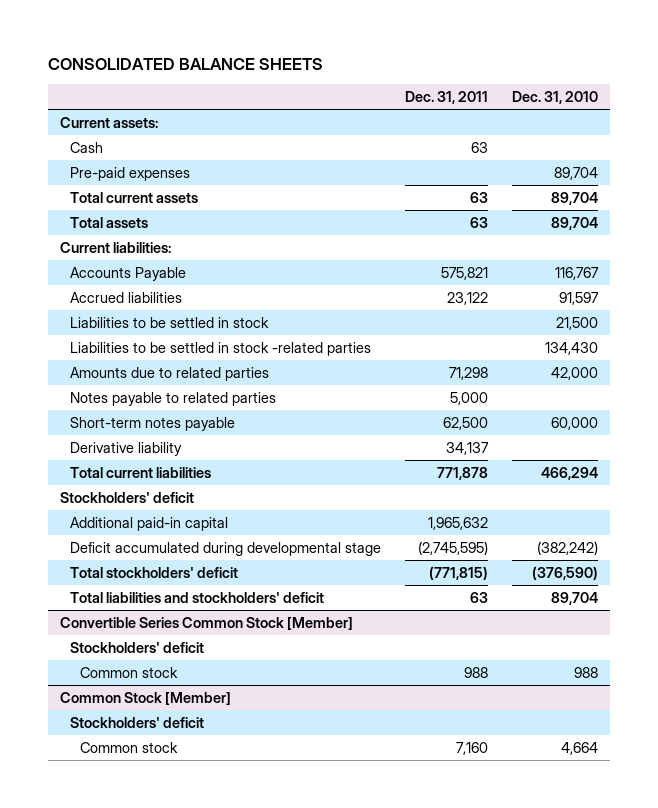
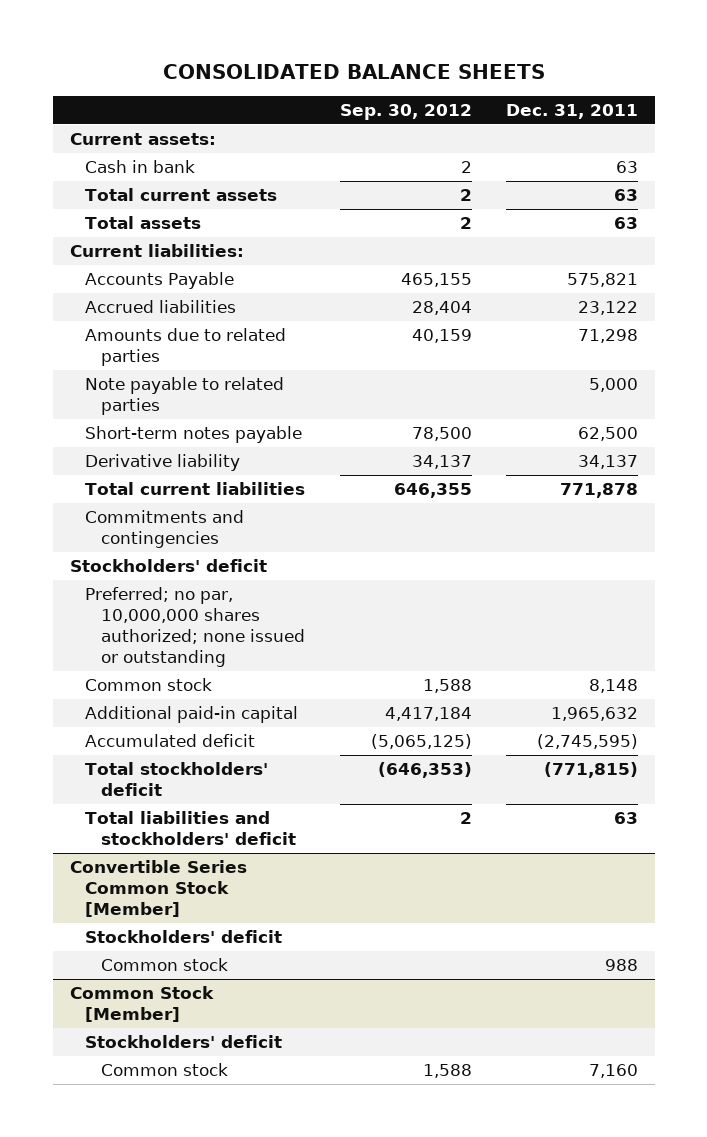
[512,91,599,105] Dec. 31, 2010 -> none
none -> [339,103,472,120] Sep. 30, 2012
[70,166,191,181] Pre-paid expenses -> none
[70,141,104,153] Cash -> [85,160,196,174] Cash in bank
[70,316,270,328] Liabilities to be settled in stock -> none
[70,341,372,356] Liabilities to be settled in stock -related parties -> none
[70,391,277,406] Notes payable to related parties -> [85,377,285,416] Note payable to related parties
none -> [85,510,245,549] Commitments and contingencies
none -> [85,587,305,667] Preferred; no par, 10,000,000 shares authorized; none issued or outstanding
none -> [85,678,213,692] Common stock
[70,541,382,556] Deficit accumulated during developmental stage -> [85,734,256,748] Accumulated deficit

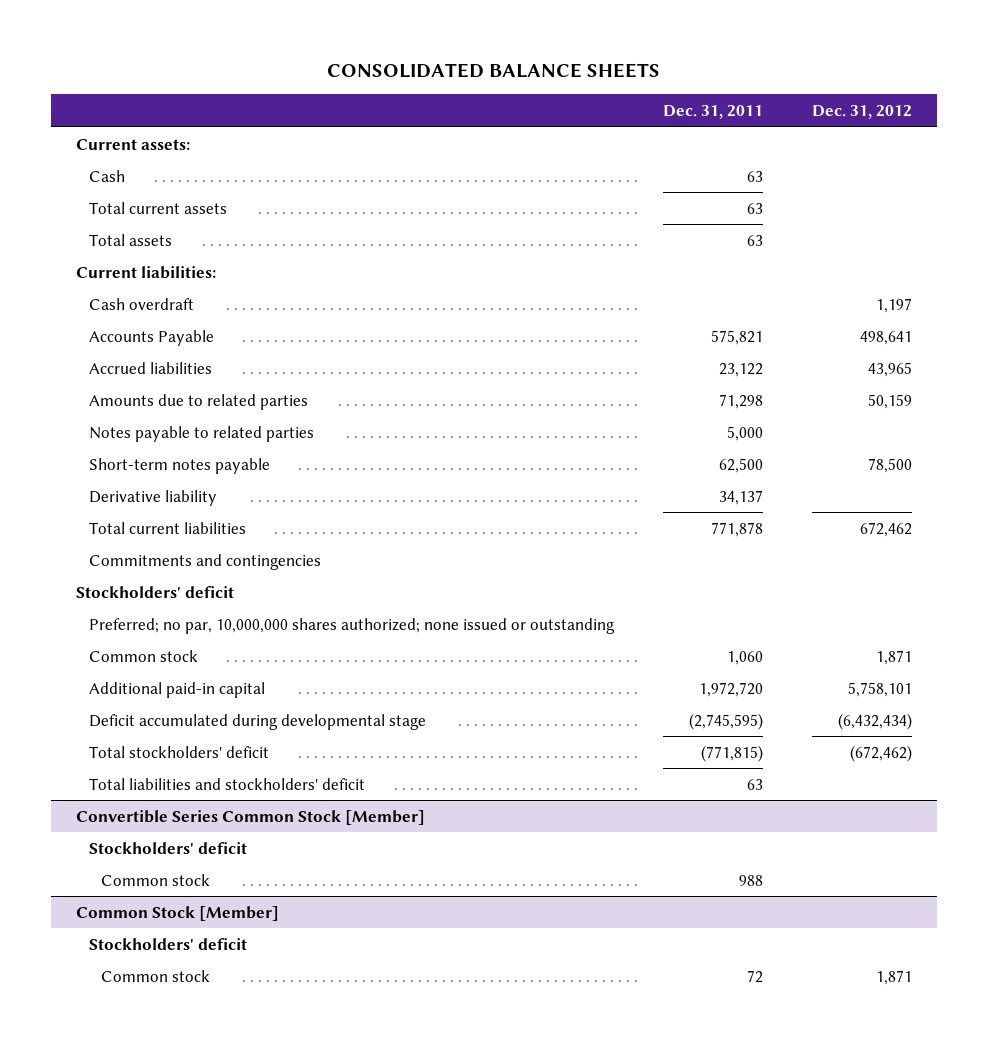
[339,103,472,120] Sep. 30, 2012 -> none
none -> [812,105,913,120] Dec. 31, 2012
[85,160,196,174] Cash in bank -> [88,169,125,182] Cash
none -> [88,297,194,310] Cash overdraft
[85,377,285,416] Note payable to related parties -> [88,425,314,442] Notes payable to related parties
[588,679,638,694] 8,148 -> [726,650,763,665] 1,060
[550,707,638,722] 1,965,632 -> [698,681,763,697] 1,972,720
[85,734,256,748] Accumulated deficit -> [88,713,426,730] Deficit accumulated during developmental stage
[588,1064,638,1079] 7,160 -> [746,969,763,983] 72

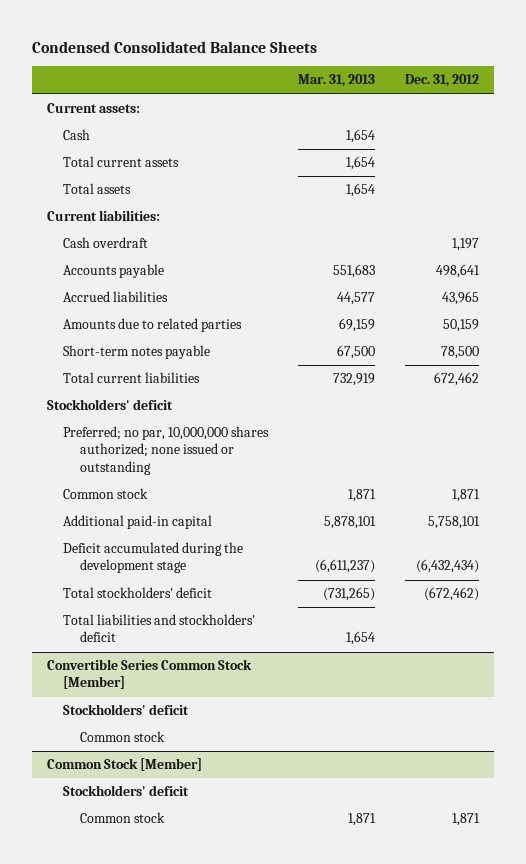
[326,63,660,79] CONSOLIDATED BALANCE SHEETS -> [31,40,317,53] Condensed Consolidated Balance Sheets
[662,105,763,120] Dec. 31, 2011 -> none
none -> [298,74,376,88] Mar. 31, 2013
[88,329,214,346] Accounts Payable -> [63,264,165,279] Accounts payable
[88,425,314,442] Notes payable to related parties -> none
[88,489,217,506] Derivative liability -> none
[88,553,321,570] Commitments and contingencies -> none
[88,713,426,730] Deficit accumulated during developmental stage -> [63,542,244,574] Deficit accumulated during the development stage

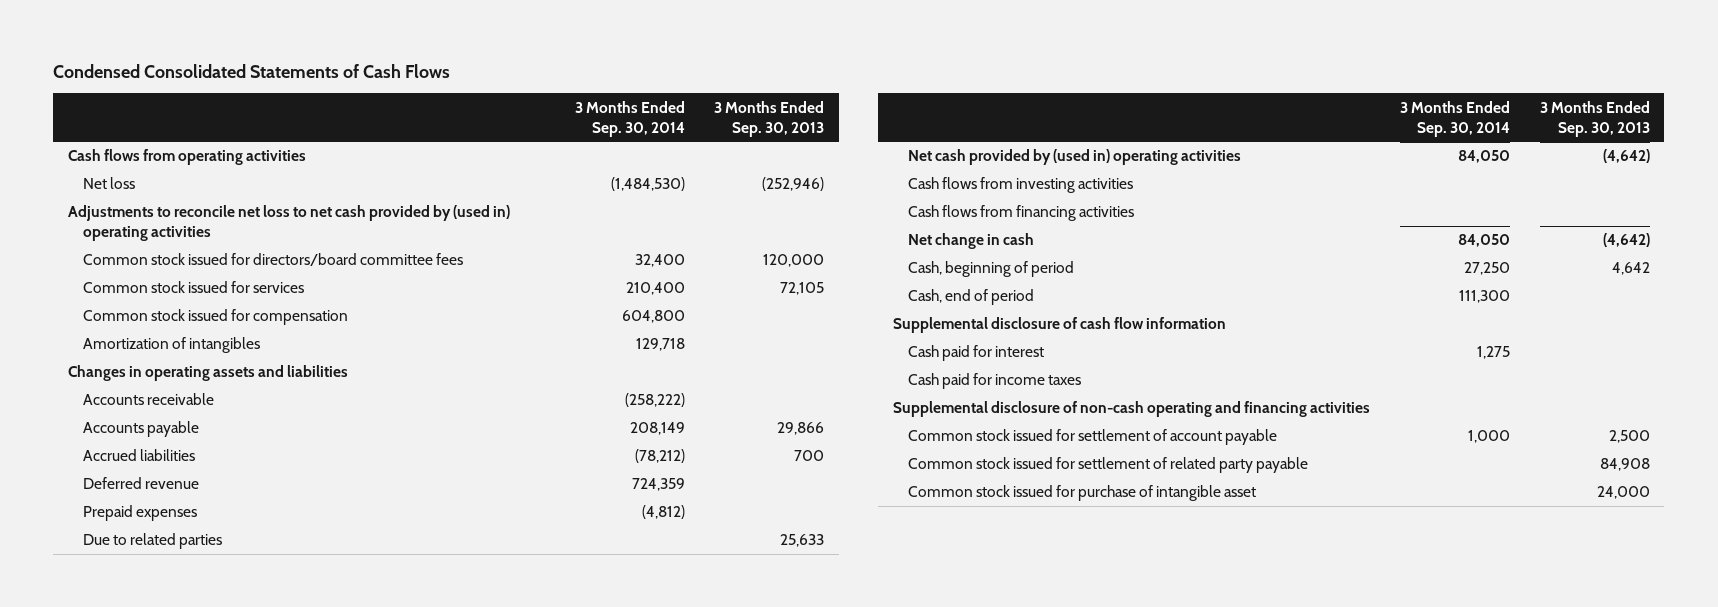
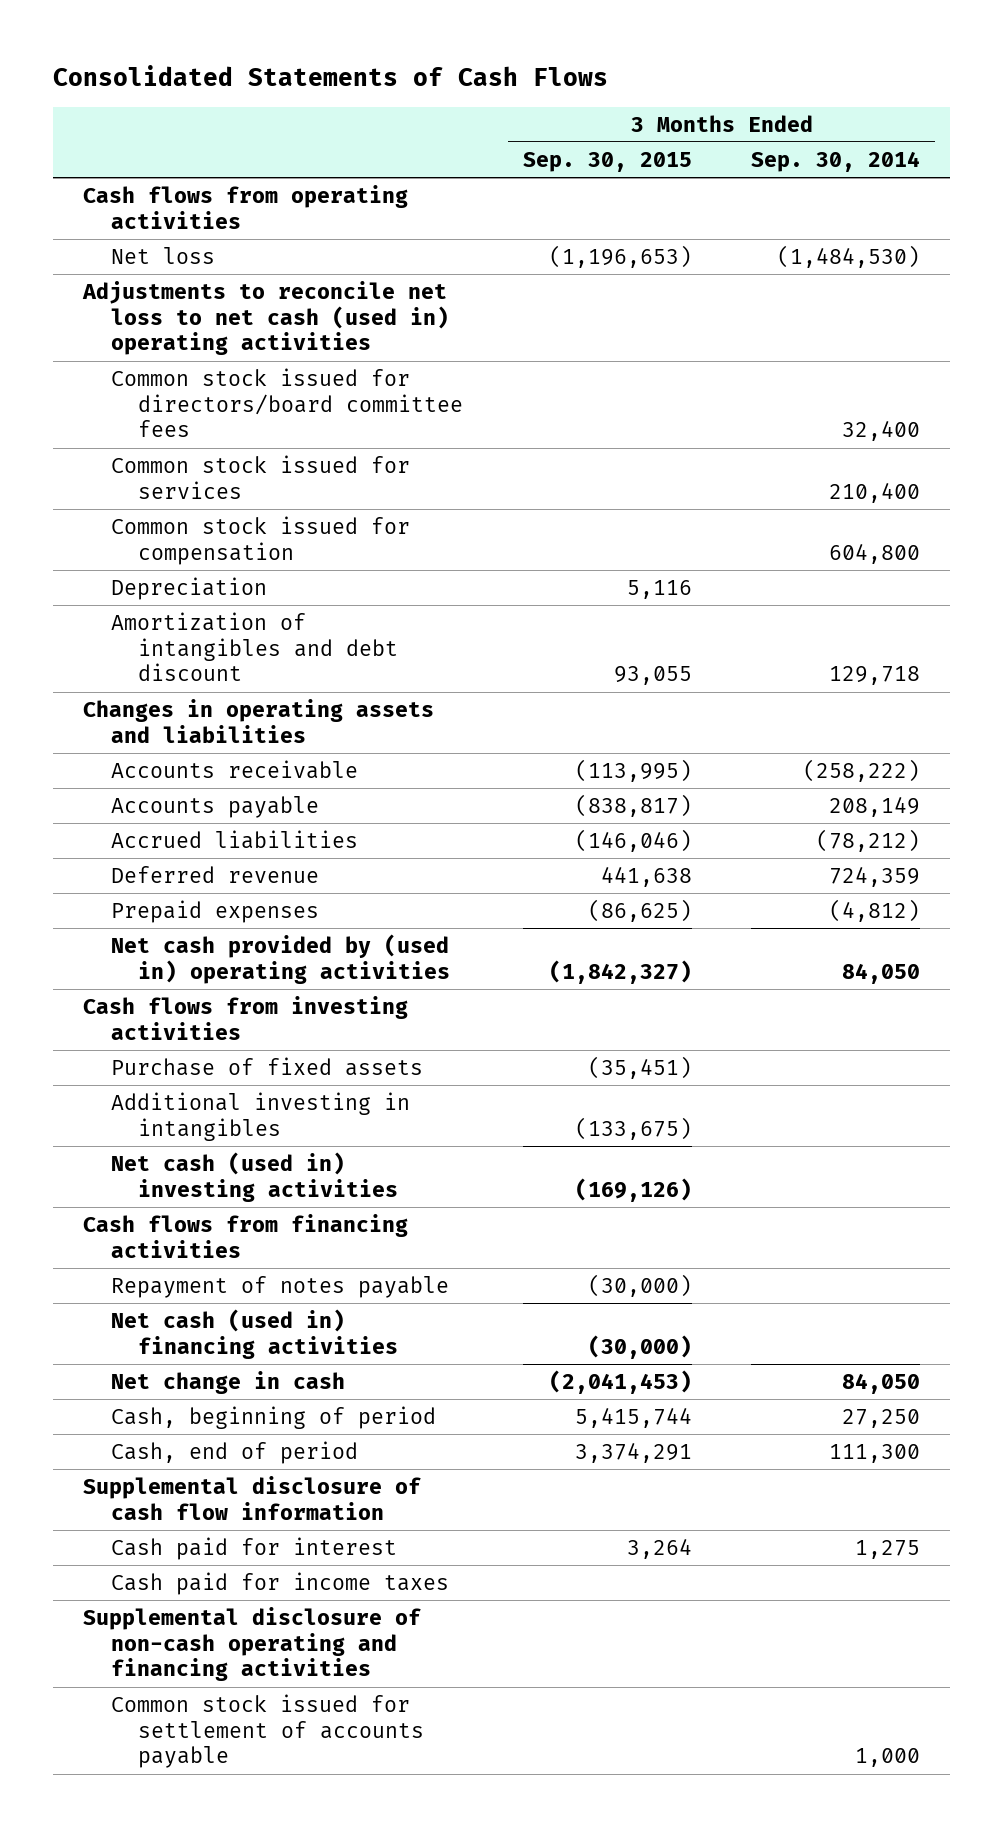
[53,63,451,78] Condensed Consolidated Statements of Cash Flows -> [53,64,609,86] Consolidated Statements of Cash Flows
[714,100,825,137] 3 Months Ended Sep. 30, 2013 -> none
none -> [522,151,692,172] Sep. 30, 2015
[68,205,511,242] Adjustments to reconcile net loss to net cash provided by (used in) operating activities -> [81,280,449,356] Adjustments to reconcile net loss to net cash (used in) operating activities
none -> [110,576,267,600] Depreciation
[83,337,261,354] Amortization of intangibles -> [110,611,399,682] Amortization of intangibles and debt discount
[83,533,223,550] Due to related parties -> none
none -> [110,1056,423,1076] Purchase of fixed assets
none -> [110,1091,410,1141] Additional investing in intangibles
none -> [110,1151,399,1202] Net cash (used in) investing activities
none -> [110,1275,449,1298] Repayment of notes payable
none -> [110,1308,399,1359] Net cash (used in) financing activities
[908,457,1309,474] Common stock issued for settlement of related party payable -> none
[908,485,1257,502] Common stock issued for purchase of intangible asset -> none
[908,429,1278,446] Common stock issued for settlement of account payable -> [110,1693,425,1769] Common stock issued for settlement of accounts payable

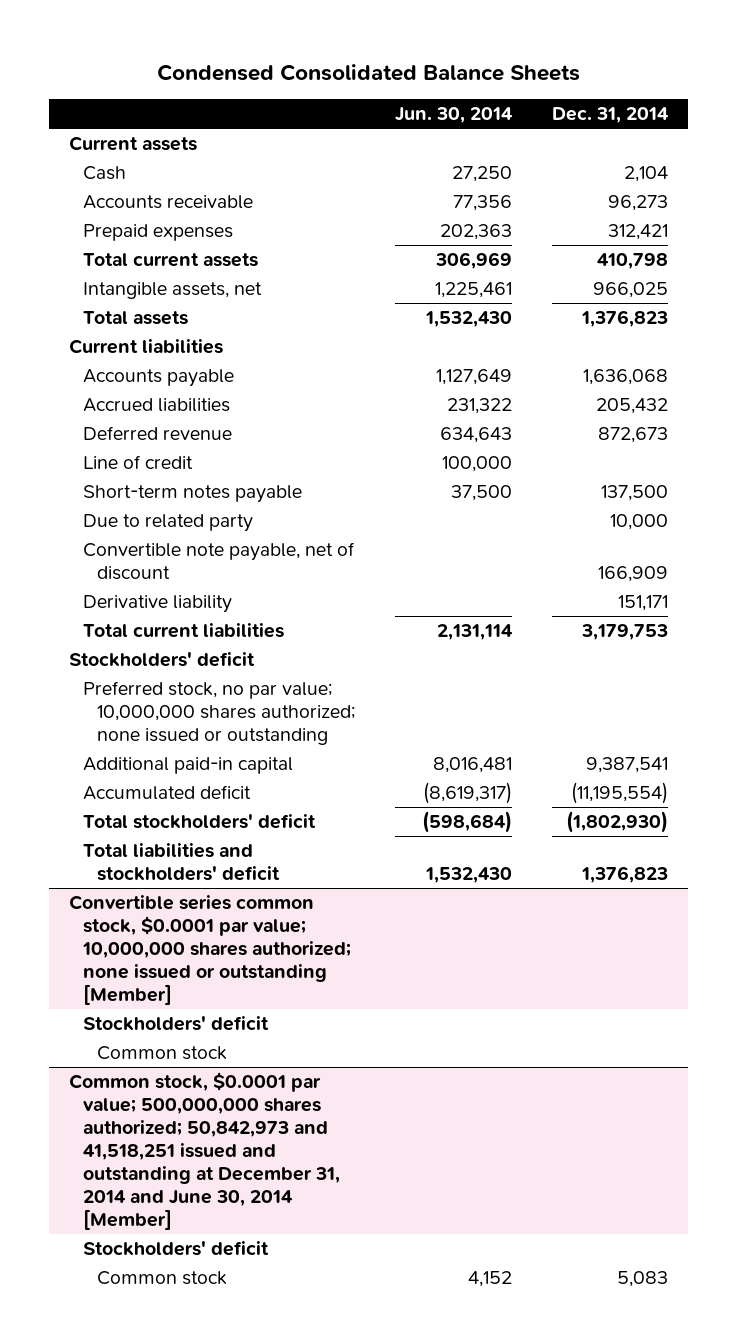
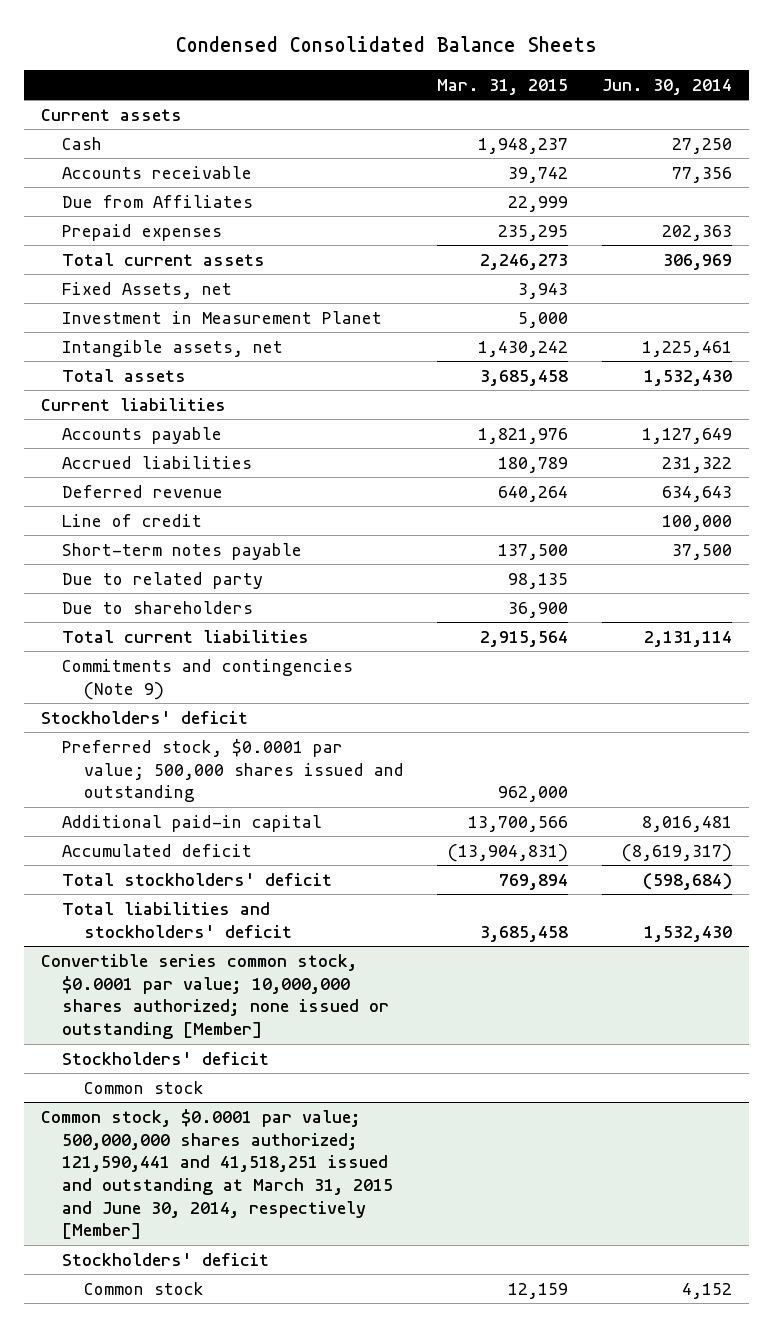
[552,107,670,124] Dec. 31, 2014 -> none
none -> [437,78,569,95] Mar. 31, 2015
none -> [62,194,254,208] Due from Affiliates
none -> [62,281,233,299] Fixed Assets, net
none -> [62,310,383,324] Investment in Measurement Planet
[83,541,356,581] Convertible note payable, net of discount -> none
[83,594,233,613] Derivative liability -> none
none -> [62,600,254,614] Due to shareholders
none -> [62,658,354,700] Commitments and contingencies (Note 9)
[83,680,356,746] Preferred stock, no par value; 10,000,000 shares authorized; none issued or outstanding -> [62,738,404,803] Preferred stock, $0.0001 par value; 500,000 shares issued and outstanding
[69,1071,341,1231] Common stock, $0.0001 par value; 500,000,000 shares authorized; 50,842,973 and 41,518,251 issued and outstanding at December 31, 2014 and June 30, 2014 [Member] -> [41,1108,394,1240] Common stock, $0.0001 par value; 500,000,000 shares authorized; 121,590,441 and 41,518,251 issued and outstanding at March 31, 2015 and June 30, 2014, respectively [Member]

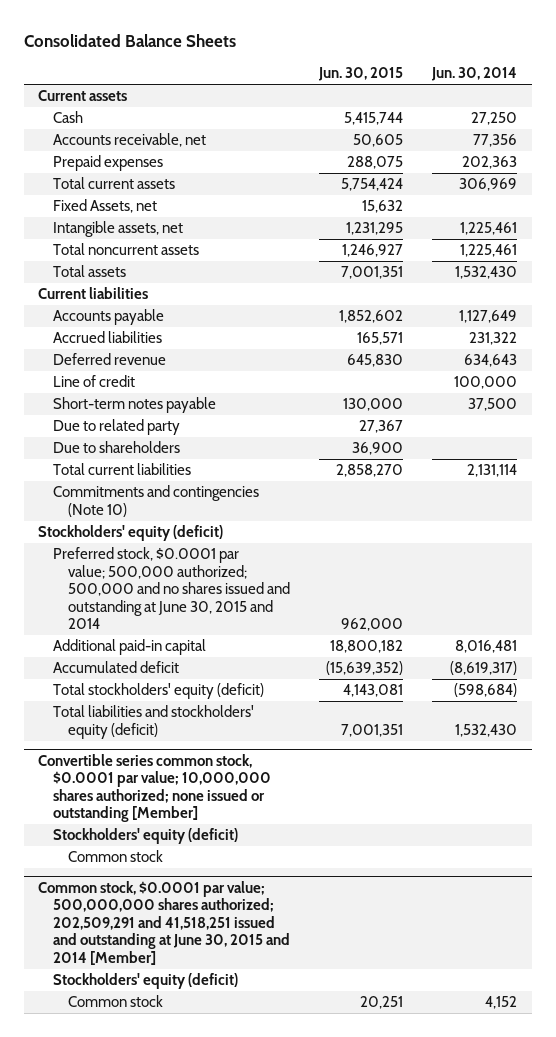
[175,36,597,53] Condensed Consolidated Balance Sheets -> [23,33,236,47] Consolidated Balance Sheets
[437,78,569,95] Mar. 31, 2015 -> none
none -> [318,67,404,82] Jun. 30, 2015
[62,194,254,208] Due from Affiliates -> none
[62,165,253,179] Accounts receivable -> [53,133,207,148] Accounts receivable, net
[62,310,383,324] Investment in Measurement Planet -> none
none -> [53,243,200,256] Total noncurrent assets
[62,658,354,700] Commitments and contingencies (Note 9) -> [53,485,260,517] Commitments and contingencies (Note 10)
[41,710,249,724] Stockholders' deficit -> [38,525,224,542] Stockholders' equity (deficit)
[62,738,404,803] Preferred stock, $0.0001 par value; 500,000 shares issued and outstanding -> [53,547,290,630] Preferred stock, $0.0001 par value; 500,000 authorized; 500,000 and no shares issued and outstanding at June 30, 2015 and 2014
[62,872,333,886] Total stockholders' deficit -> [53,683,265,700] Total stockholders' equity (deficit)
[62,901,292,938] Total liabilities and stockholders' deficit -> [53,705,255,739] Total liabilities and stockholders' equity (deficit)
[62,1051,270,1065] Stockholders' deficit -> [53,828,239,845] Stockholders' equity (deficit)
[41,1108,394,1240] Common stock, $0.0001 par value; 500,000,000 shares authorized; 121,590,441 and 41,518,251 issued and outstanding at March 31, 2015 and June 30, 2014, respectively [Member] -> [38,881,291,965] Common stock, $0.0001 par value; 500,000,000 shares authorized; 202,509,291 and 41,518,251 issued and outstanding at June 30, 2015 and 2014 [Member]
[62,1252,270,1266] Stockholders' deficit -> [53,973,239,990] Stockholders' equity (deficit)

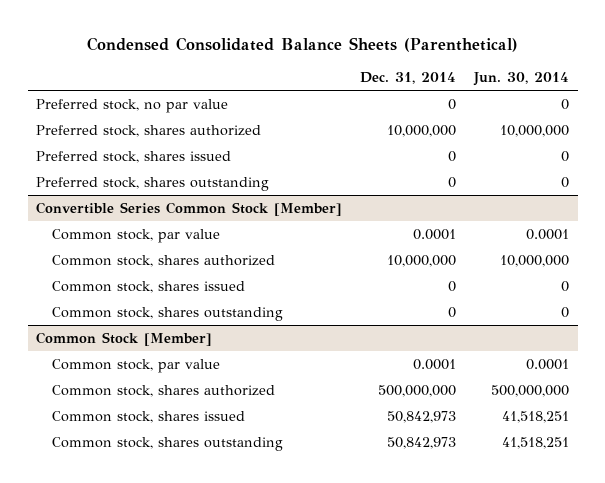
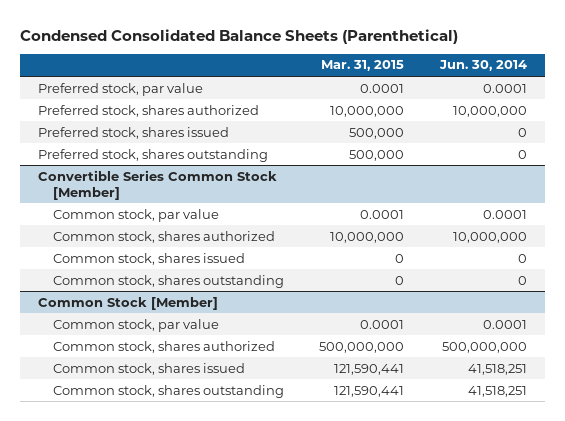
[360,72,457,85] Dec. 31, 2014 -> none
none -> [321,60,405,72] Mar. 31, 2015
[36,99,229,114] Preferred stock, no par value -> [38,82,204,96] Preferred stock, par value
[561,99,570,111] 0 -> [483,83,528,93] 0.0001

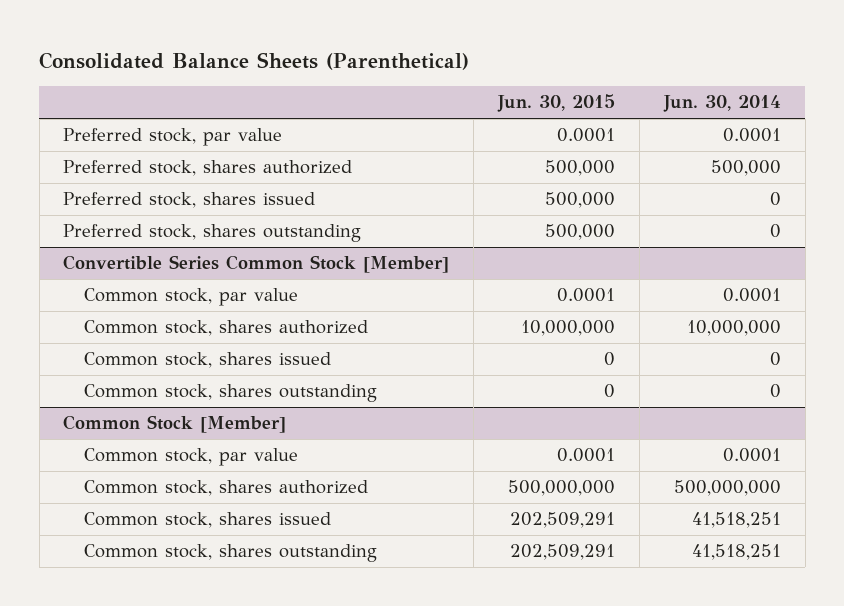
[20,28,459,44] Condensed Consolidated Balance Sheets (Parenthetical) -> [39,51,470,70] Consolidated Balance Sheets (Parenthetical)
[321,60,405,72] Mar. 31, 2015 -> none
none -> [497,94,616,113] Jun. 30, 2015
[453,105,528,117] 10,000,000 -> [710,160,781,177] 500,000

